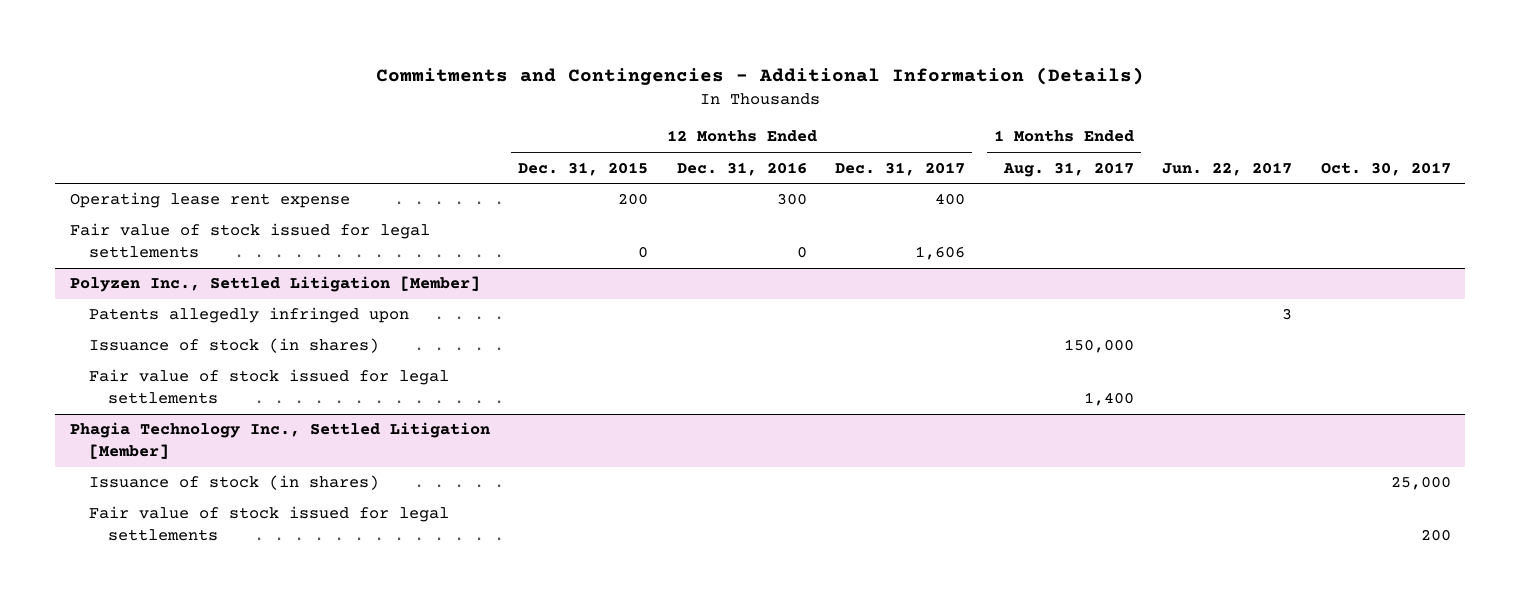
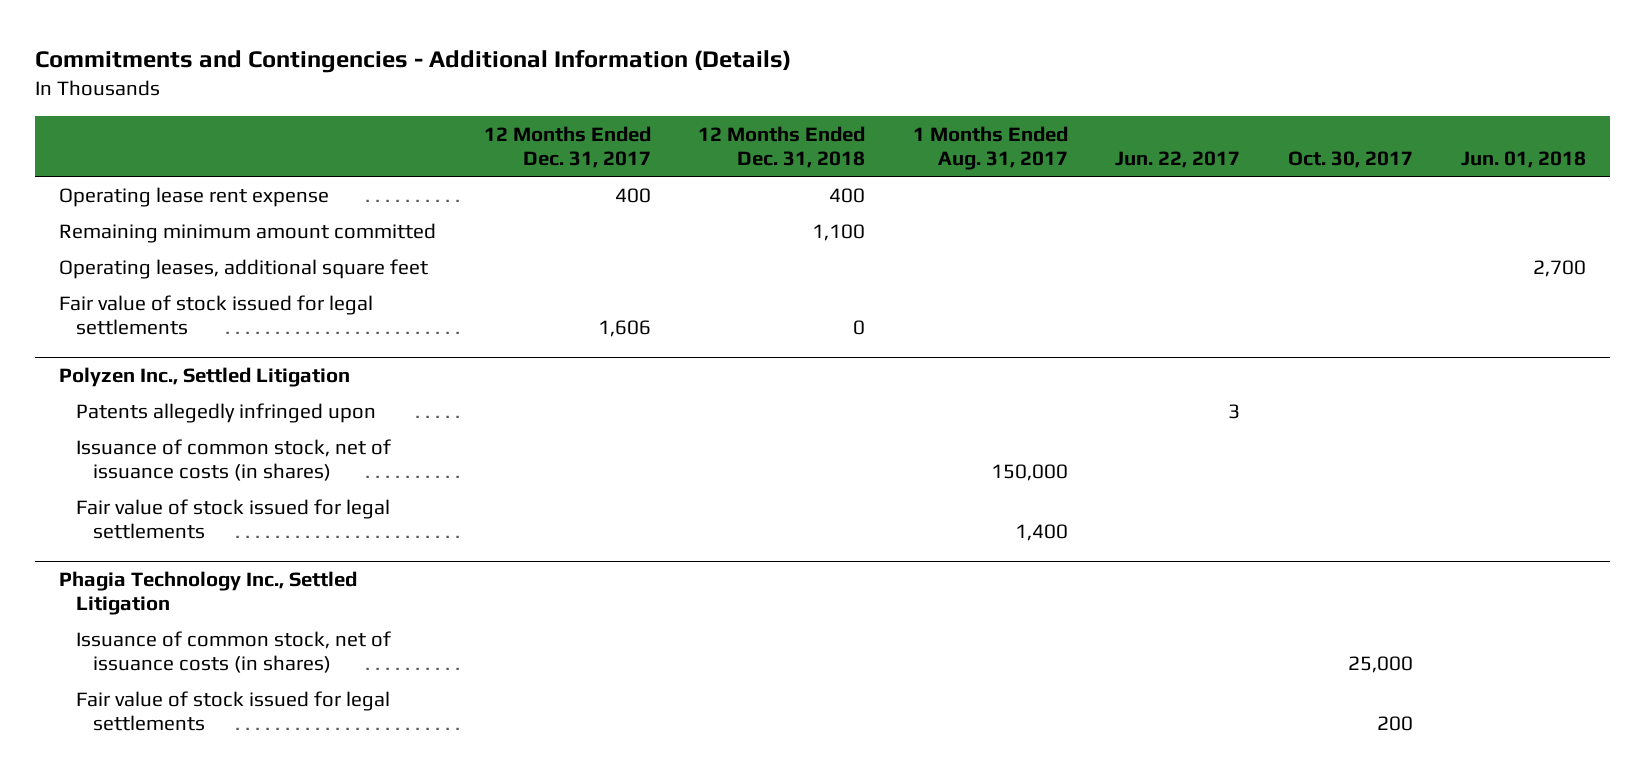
[518,161,649,176] Dec. 31, 2015 -> none
[676,161,807,176] Dec. 31, 2016 -> none
none -> [698,125,866,169] 12 Months Ended Dec. 31, 2018
none -> [1460,151,1586,169] Jun. 01, 2018
none -> [59,222,437,243] Remaining minimum amount committed
none -> [59,258,429,279] Operating leases, additional square feet
[69,276,480,293] Polyzen Inc., Settled Litigation [Member] -> [59,366,351,387] Polyzen Inc., Settled Litigation
[88,338,379,354] Issuance of stock (in shares) -> [76,438,392,482] Issuance of common stock, net of issuance costs (in shares)
[69,422,490,460] Phagia Technology Inc., Settled Litigation [Member] -> [59,570,358,616] Phagia Technology Inc., Settled Litigation
[88,475,379,491] Issuance of stock (in shares) -> [76,630,392,674] Issuance of common stock, net of issuance costs (in shares)

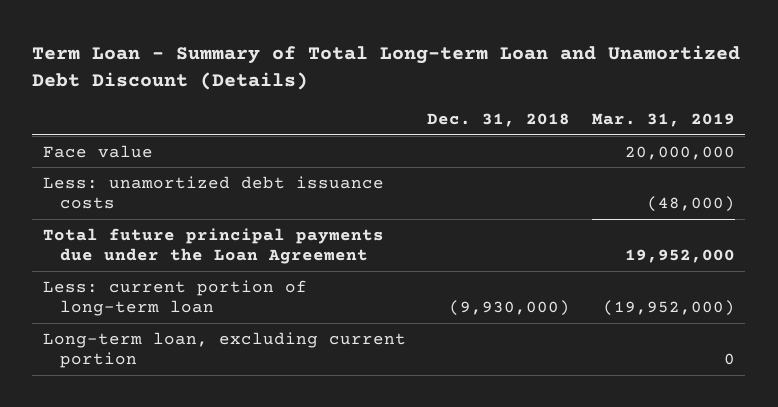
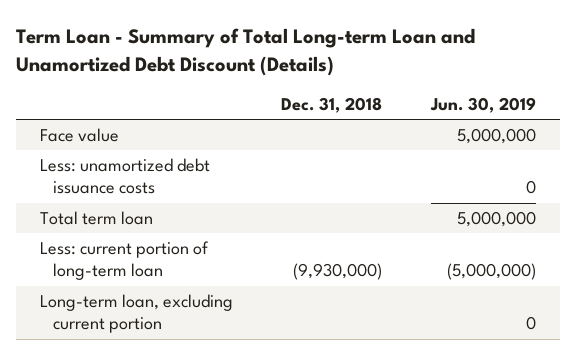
[591,113,735,128] Mar. 31, 2019 -> none
none -> [429,96,536,113] Jun. 30, 2019
[42,227,384,265] Total future principal payments due under the Loan Agreement -> [39,210,153,225] Total term loan

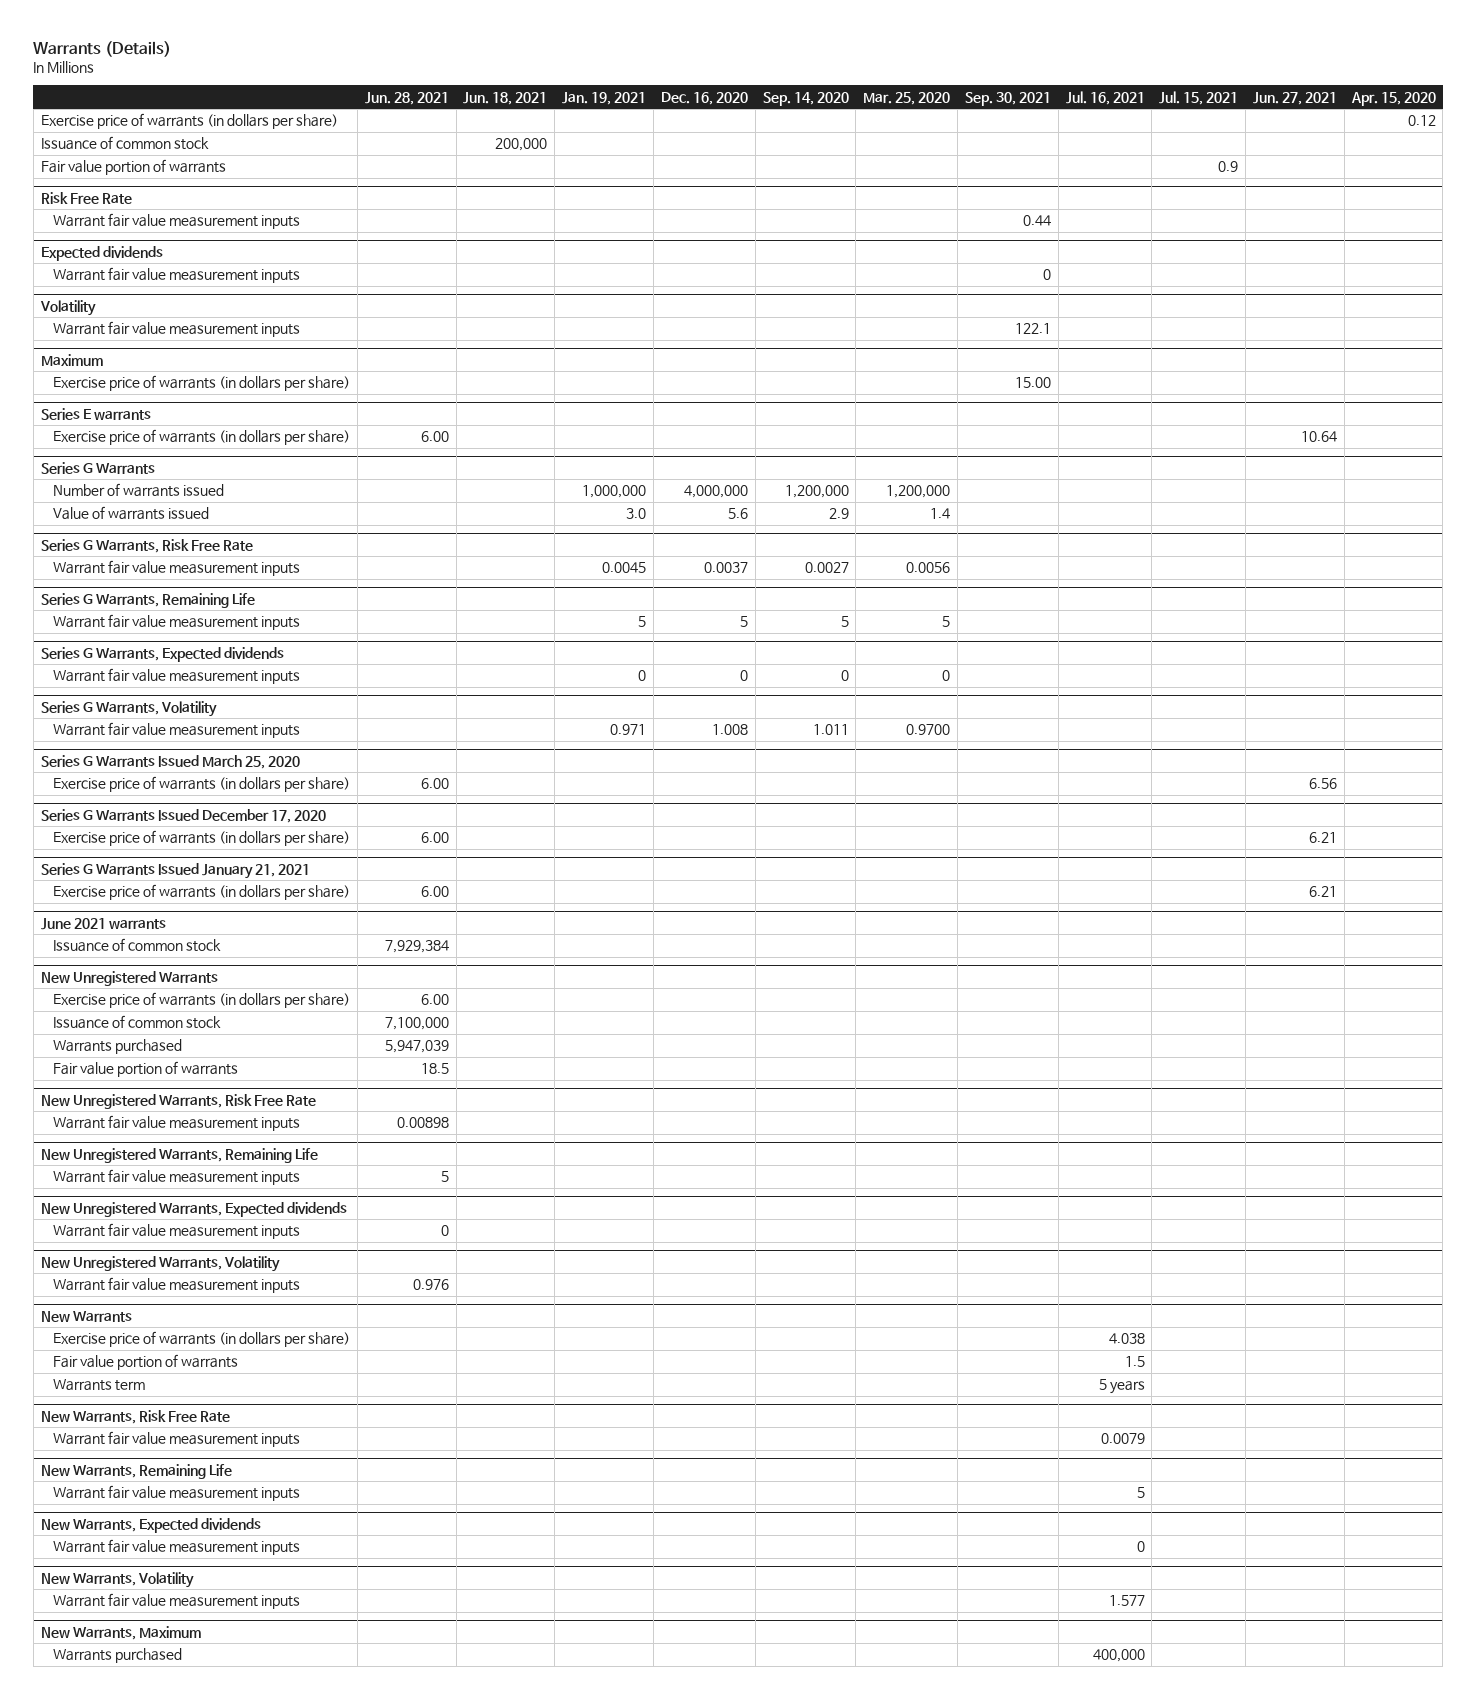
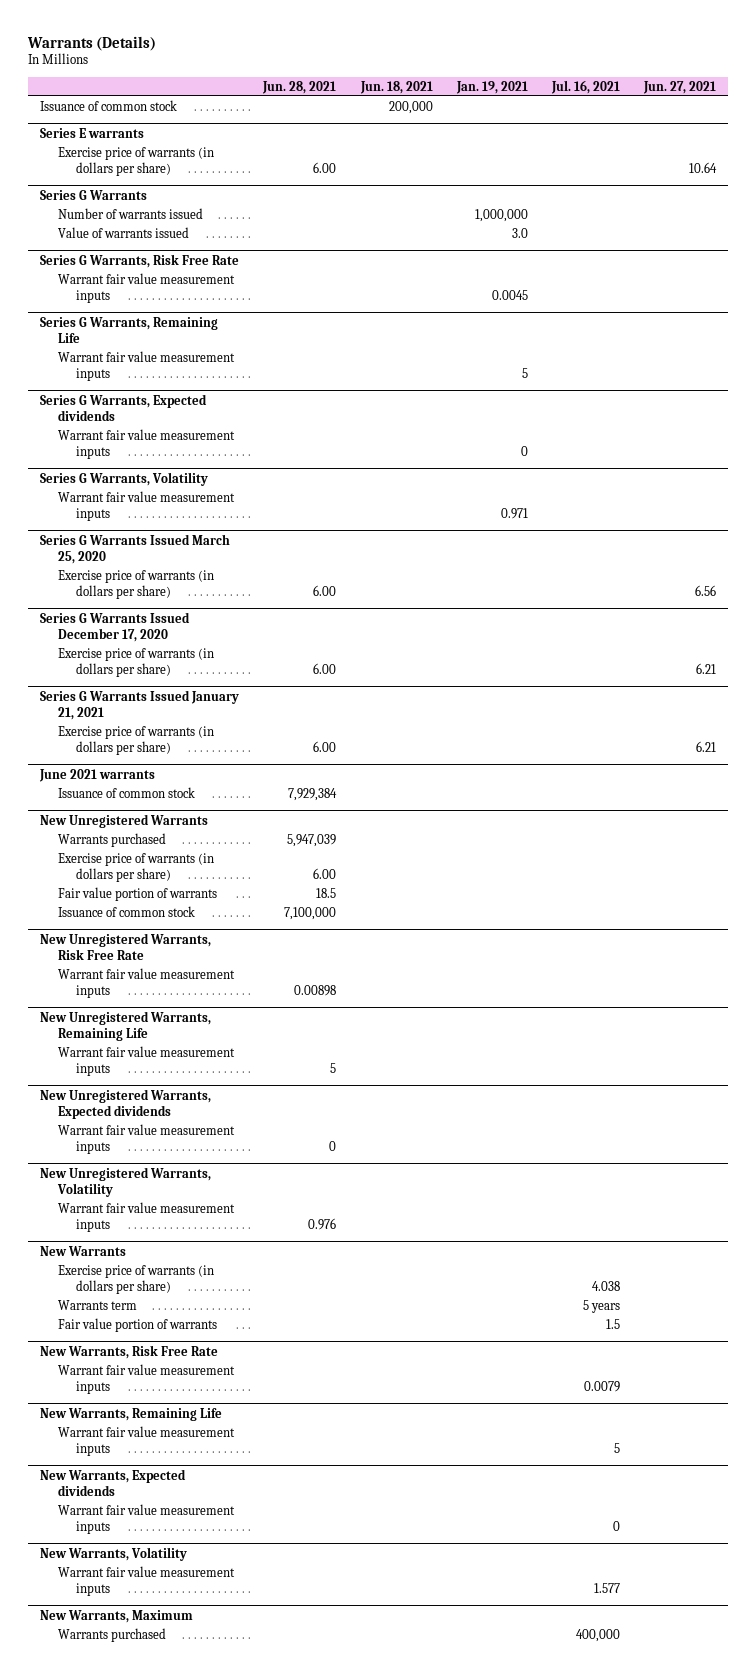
[660,91,748,105] Dec. 16, 2020 -> none
[762,91,849,106] Sep. 14, 2020 -> none
[863,91,951,105] Mar. 25, 2020 -> none
[964,91,1051,106] Sep. 30, 2021 -> none
[1159,90,1239,105] Jul. 15, 2021 -> none
[1350,91,1436,106] Apr. 15, 2020 -> none
[40,113,338,130] Exercise price of warrants (in dollars per share) -> none
[40,159,226,176] Fair value portion of warrants -> none
[40,191,132,204] Risk Free Rate -> none
[53,213,301,230] Warrant fair value measurement inputs -> none
[40,245,163,261] Expected dividends -> none
[53,267,301,284] Warrant fair value measurement inputs -> none
[39,299,96,316] Volatility -> none
[53,321,301,338] Warrant fair value measurement inputs -> none
[40,353,103,366] Maximum -> none
[53,375,351,392] Exercise price of warrants (in dollars per share) -> none
[53,992,351,1009] Exercise price of warrants (in dollars per share) -> [58,852,215,882] Exercise price of warrants (in dollars per share)
[53,1015,222,1030] Issuance of common stock -> [58,905,196,917] Issuance of common stock
[53,1354,239,1371] Fair value portion of warrants -> [58,1317,218,1332] Fair value portion of warrants

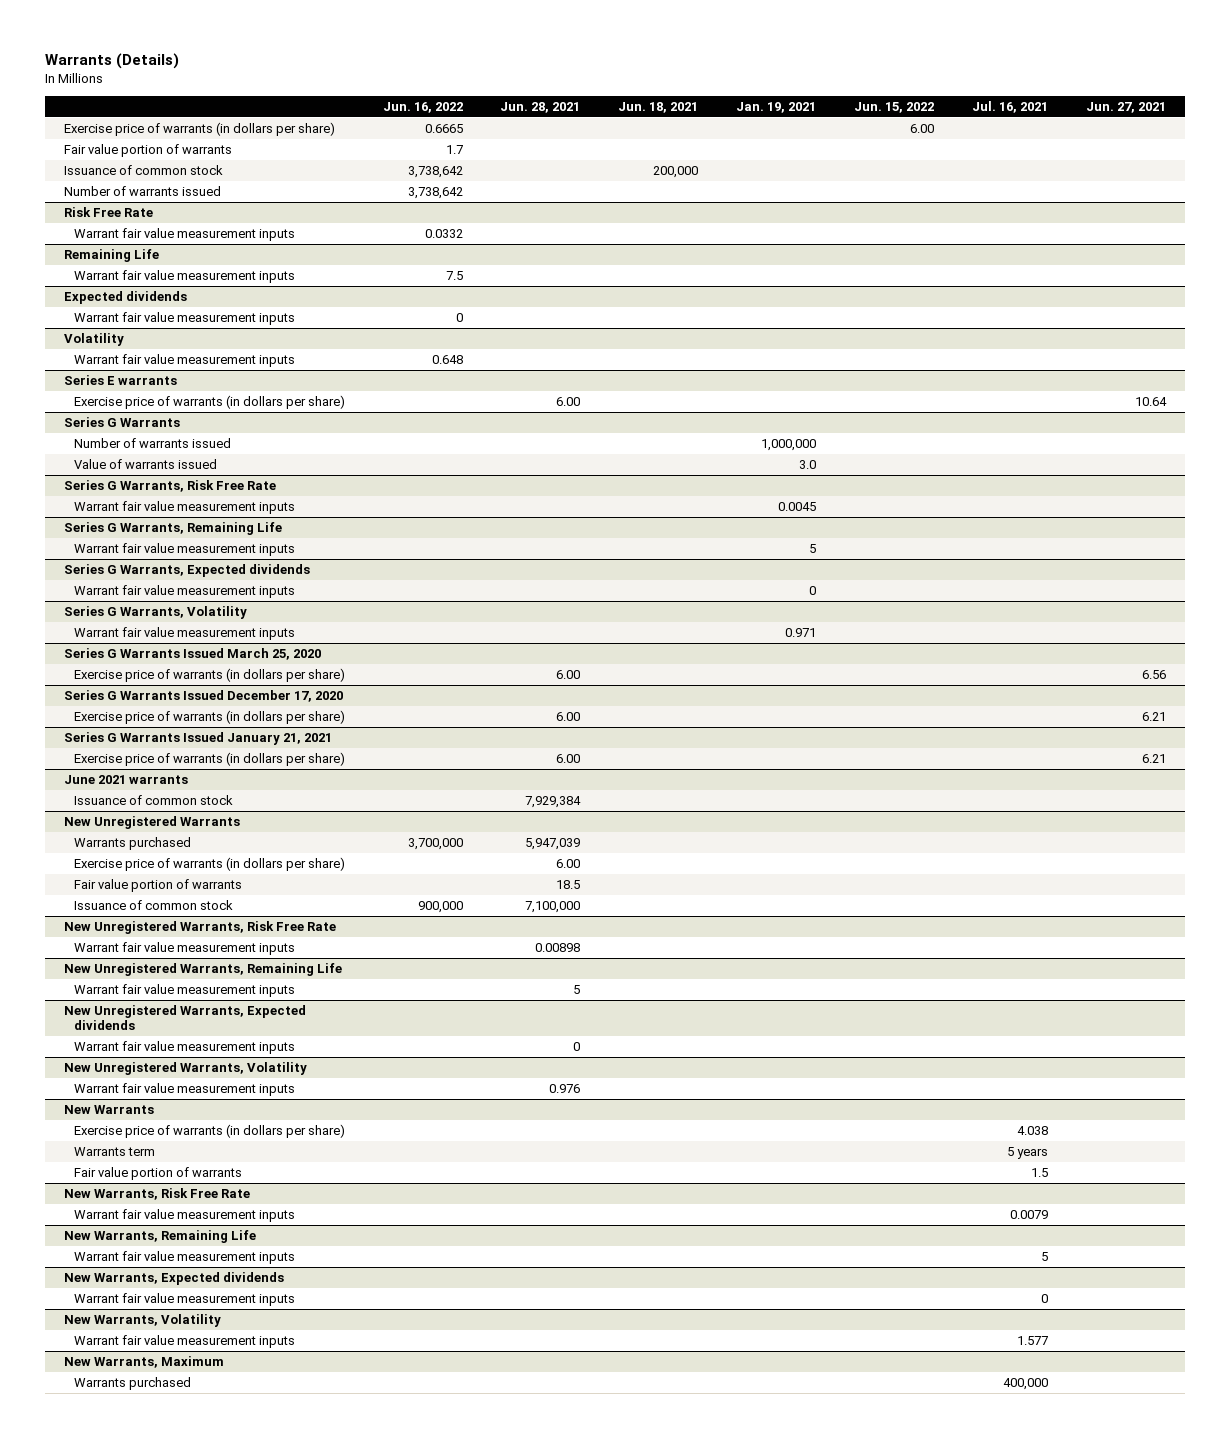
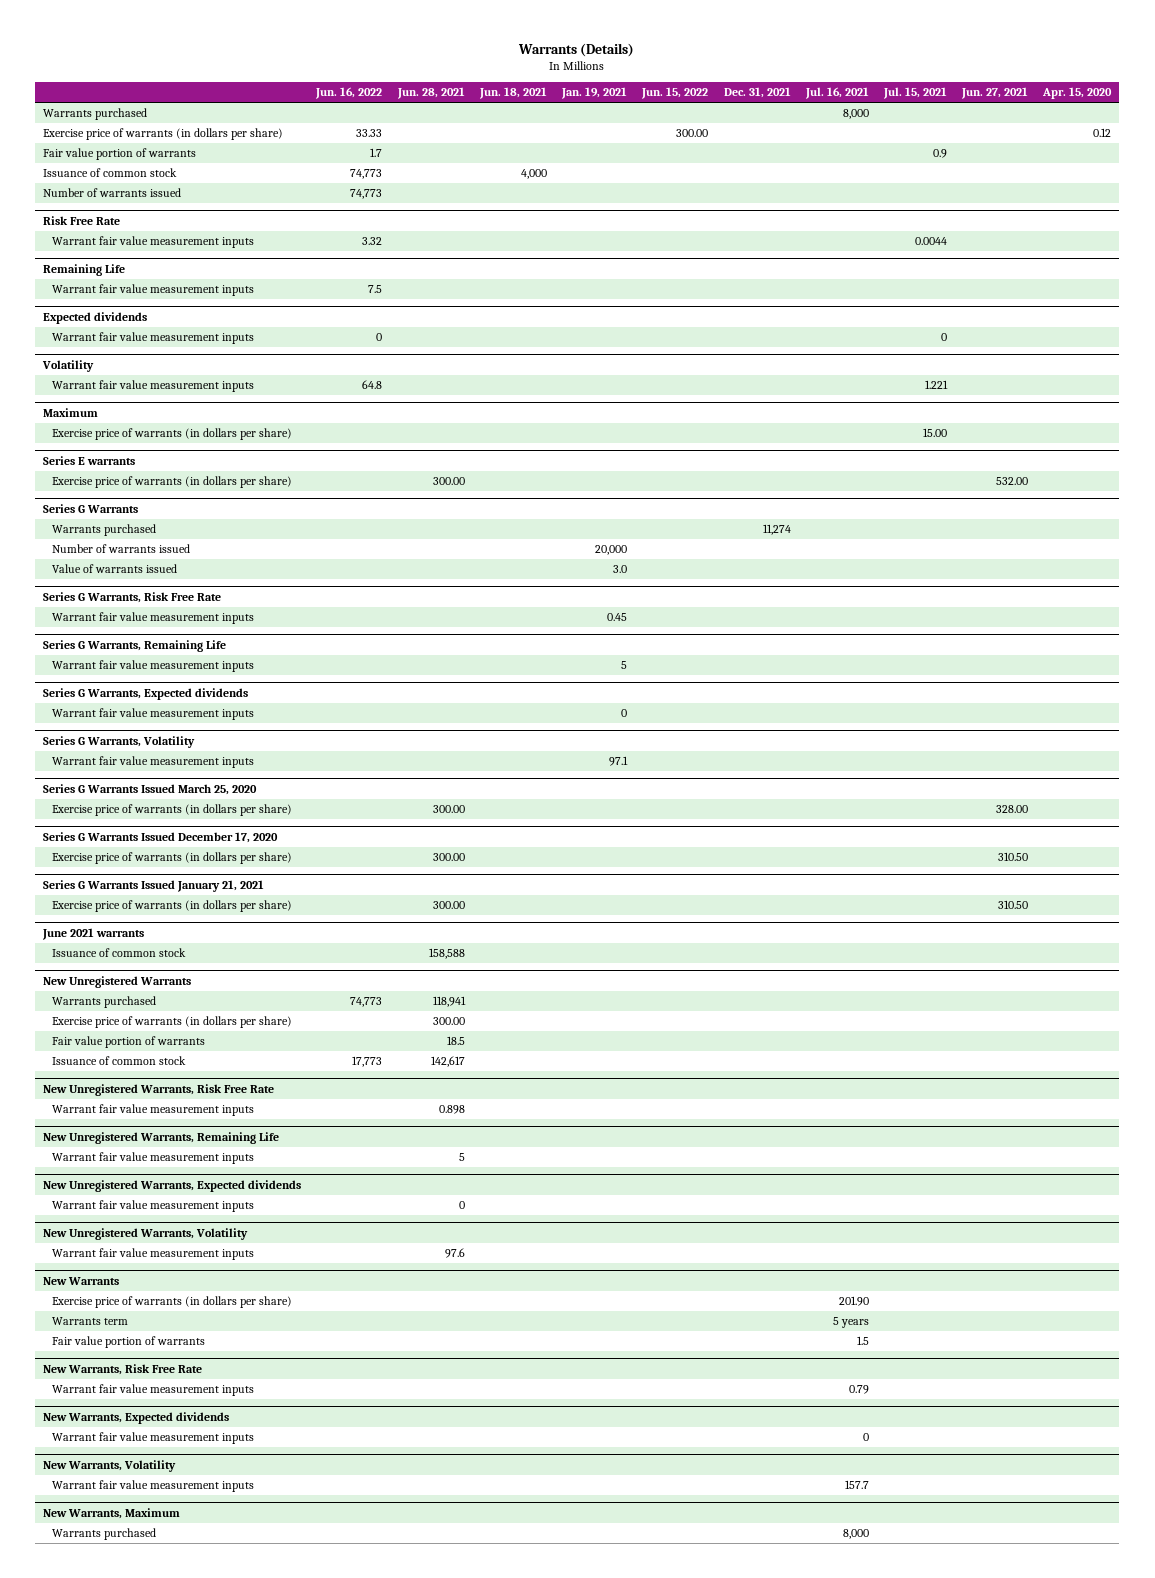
none -> [723,87,791,99] Dec. 31, 2021
none -> [882,87,947,100] Jul. 15, 2021
none -> [1042,87,1113,100] Apr. 15, 2020
none -> [43,108,148,121] Warrants purchased
[424,123,463,133] 0.6665 -> [356,129,383,138] 33.33
[909,123,934,133] 6.00 -> [676,129,709,138] 300.00
[407,165,463,178] 3,738,642 -> [350,169,383,180] 74,773
[653,165,699,178] 200,000 -> [520,169,547,180] 4,000
[407,186,463,199] 3,738,642 -> [350,189,383,200] 74,773
[424,228,463,238] 0.0332 -> [362,237,383,246] 3.32
[431,354,463,364] 0.648 -> [362,380,383,390] 64.8
none -> [43,407,99,417] Maximum
none -> [52,428,293,441] Exercise price of warrants (in dollars per share)
[556,396,581,406] 6.00 -> [432,477,465,486] 300.00
[1134,396,1167,406] 10.64 -> [996,477,1029,486] 532.00
none -> [52,524,157,537] Warrants purchased
[761,438,817,451] 1,000,000 -> [595,545,628,556] 20,000
[778,501,817,511] 0.0045 -> [607,613,628,622] 0.45
[785,627,817,637] 0.971 -> [609,756,629,767] 97.1
[556,669,581,679] 6.00 -> [432,805,465,814] 300.00
[1141,669,1166,679] 6.56 -> [996,805,1029,814] 328.00
[556,711,581,721] 6.00 -> [432,853,465,862] 300.00
[1141,711,1166,721] 6.21 -> [998,852,1029,862] 310.50
[556,753,581,763] 6.00 -> [432,901,465,910] 300.00
[1141,753,1166,763] 6.21 -> [998,900,1029,910] 310.50
[525,795,582,808] 7,929,384 -> [428,948,465,960] 158,588
[407,837,463,850] 3,700,000 -> [350,997,383,1008] 74,773
[525,837,581,850] 5,947,039 -> [432,996,466,1008] 118,941
[556,858,581,868] 6.00 -> [432,1017,465,1026] 300.00
[417,900,463,913] 900,000 -> [352,1056,383,1068] 17,773
[525,900,581,913] 7,100,000 -> [430,1056,465,1068] 142,617
[535,942,581,952] 0.00898 -> [438,1105,465,1115] 0.898
[549,1083,581,1093] 0.976 -> [444,1248,465,1259] 97.6
[1016,1125,1048,1135] 4.038 -> [838,1296,869,1307] 201.90
[63,1229,256,1243] New Warrants, Remaining Life -> none
[73,1250,295,1264] Warrant fair value measurement inputs -> none
[1009,1209,1048,1219] 0.0079 -> [848,1385,869,1395] 0.79
[1016,1335,1048,1345] 1.577 -> [844,1480,869,1490] 157.7
[1002,1377,1048,1390] 400,000 -> [842,1529,869,1540] 8,000

